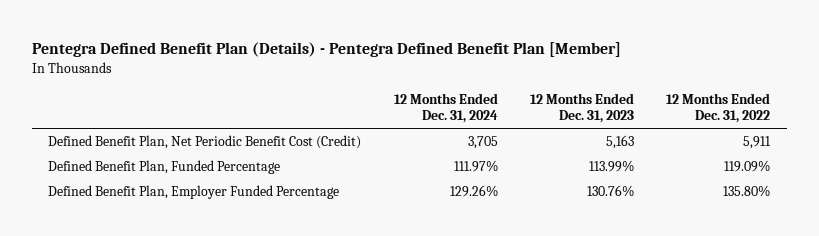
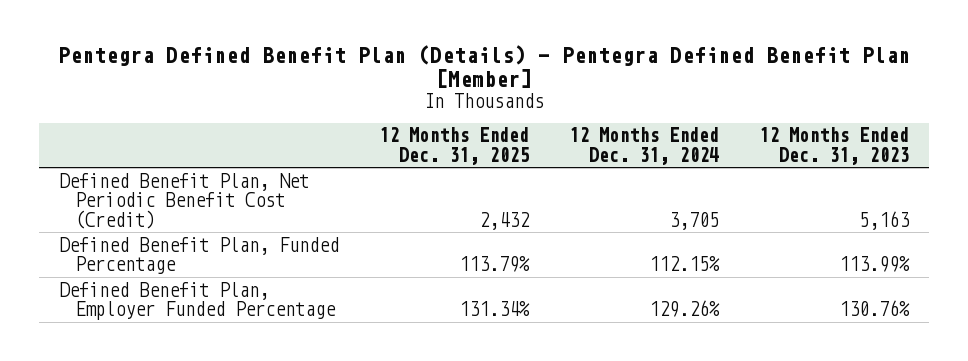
[666,92,771,124] 12 Months Ended Dec. 31, 2022 -> none
none -> [379,127,530,166] 12 Months Ended Dec. 31, 2025
[453,160,498,173] 111.97% -> [648,256,720,272] 112.15%

